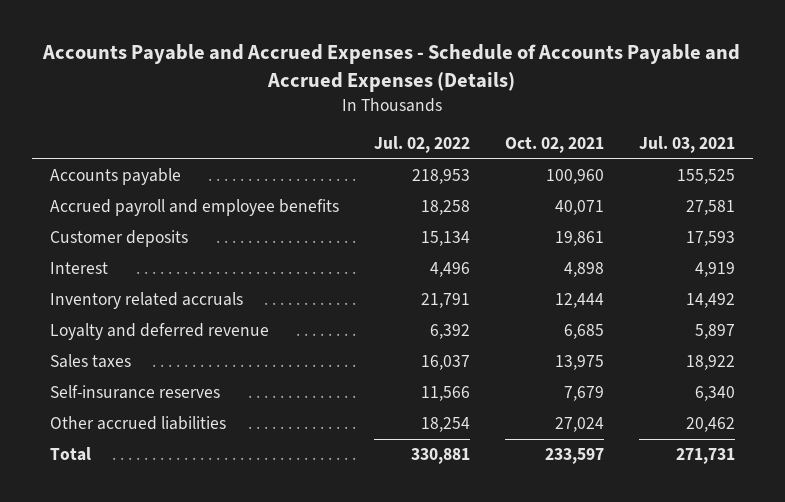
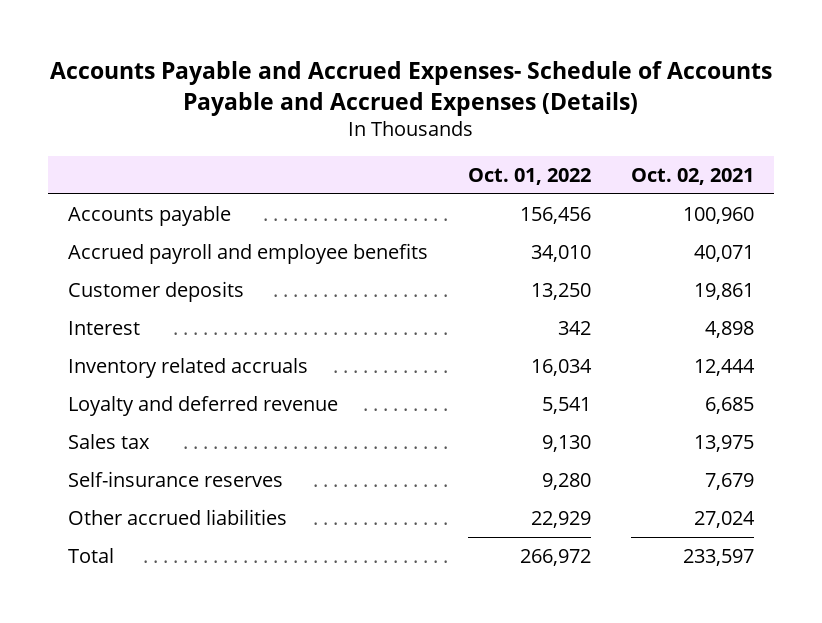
[42,44,741,92] Accounts Payable and Accrued Expenses - Schedule of Accounts Payable and Accrued Expenses (Details) -> [50,60,773,116] Accounts Payable and Accrued Expenses- Schedule of Accounts Payable and Accrued Expenses (Details)
[373,136,470,154] Jul. 02, 2022 -> none
[639,136,736,154] Jul. 03, 2021 -> none
none -> [468,167,592,185] Oct. 01, 2022
[49,354,131,369] Sales taxes -> [68,433,151,449] Sales tax

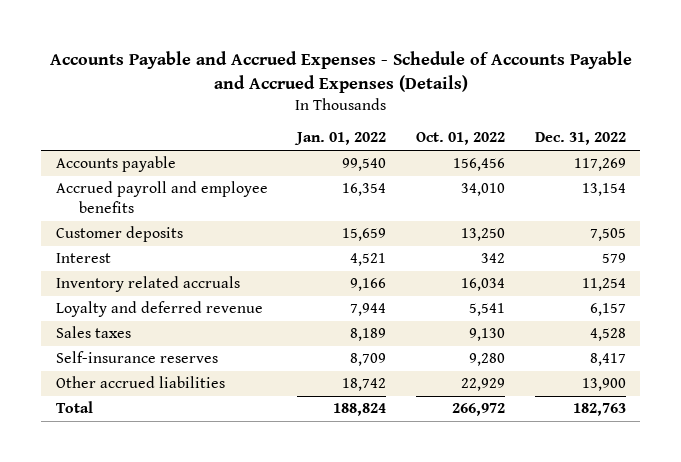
[50,60,773,116] Accounts Payable and Accrued Expenses- Schedule of Accounts Payable and Accrued Expenses (Details) -> [49,50,632,93] Accounts Payable and Accrued Expenses - Schedule of Accounts Payable and Accrued Expenses (Details)
[631,167,755,185] Oct. 02, 2021 -> none
none -> [294,132,387,146] Jan. 01, 2022
none -> [534,132,626,146] Dec. 31, 2022
[68,433,151,449] Sales tax -> [55,326,131,339] Sales taxes

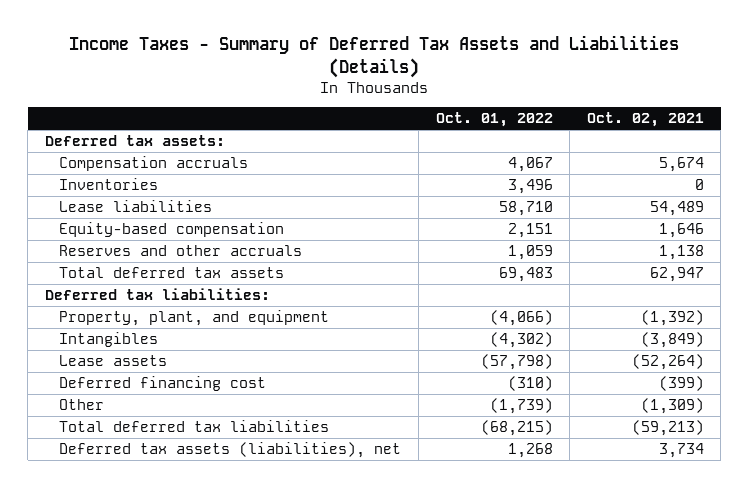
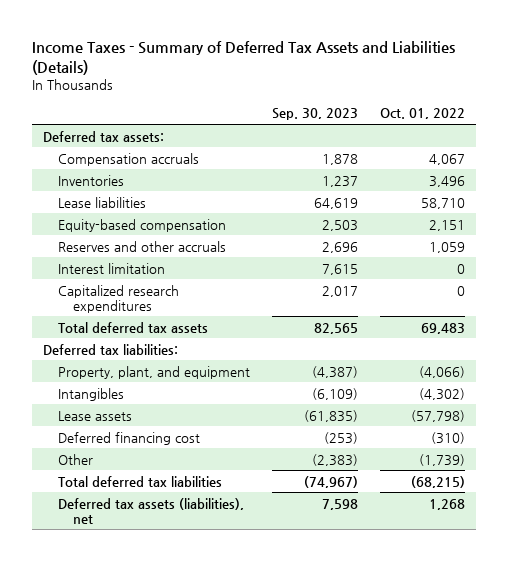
[586,112,704,128] Oct. 02, 2021 -> none
none -> [271,108,358,121] Sep. 30, 2023
none -> [58,262,166,274] Interest limitation
none -> [58,284,180,313] Capitalized research expenditures

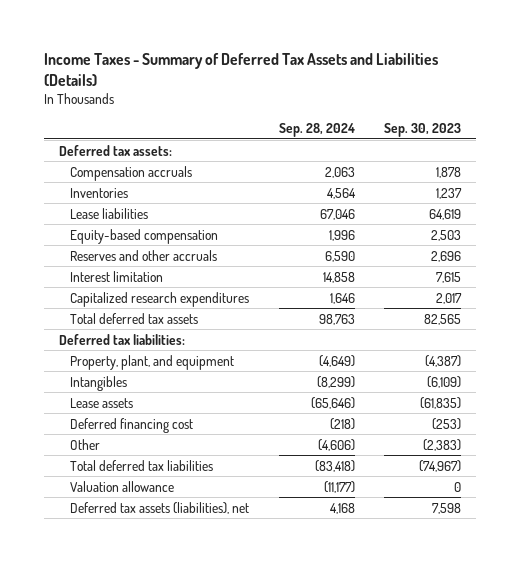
[379,108,465,120] Oct. 01, 2022 -> none
none -> [278,123,355,138] Sep. 28, 2024
none -> [70,480,175,492] Valuation allowance

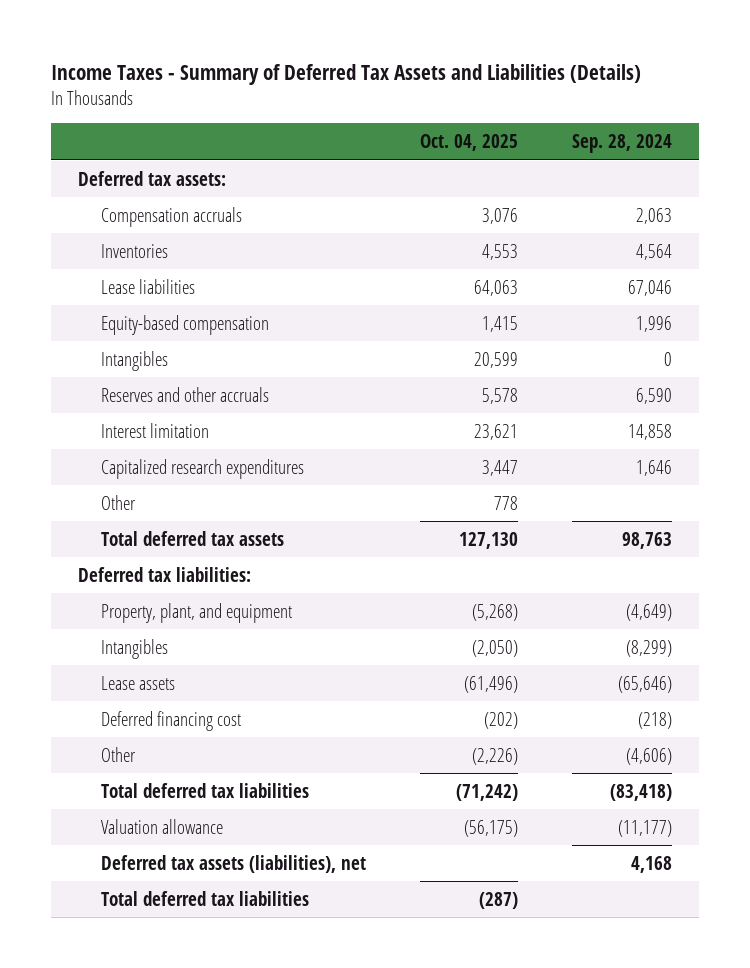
[384,123,462,138] Sep. 30, 2023 -> none
none -> [419,133,518,151] Oct. 04, 2025
none -> [101,350,169,371] Intangibles
none -> [101,494,137,510] Other
none -> [101,890,310,906] Total deferred tax liabilities

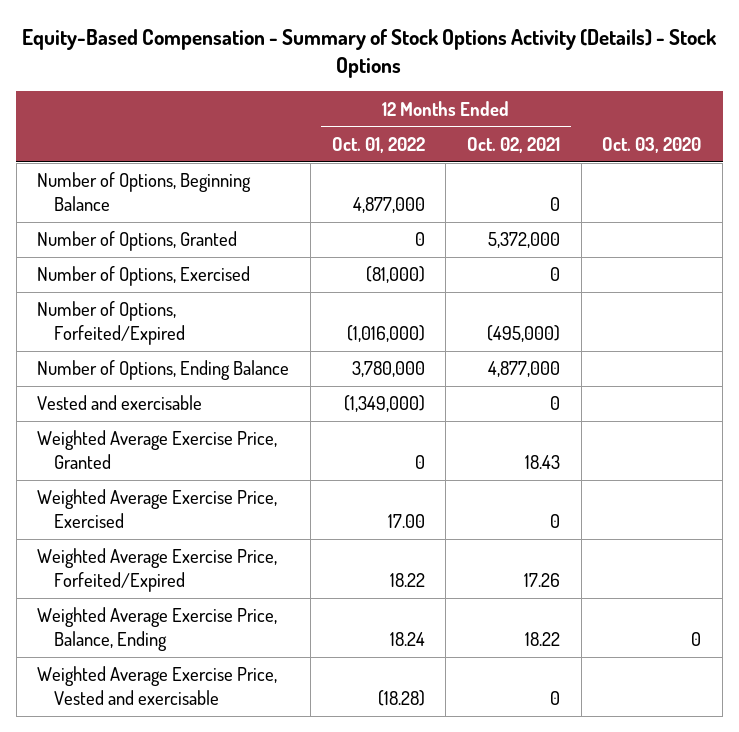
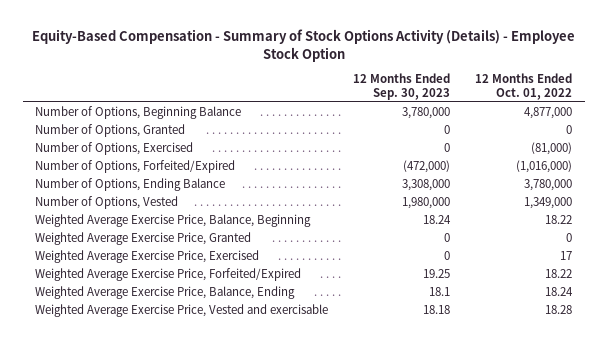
[22,28,718,79] Equity-Based Compensation - Summary of Stock Options Activity (Details) - Stock Options -> [31,28,575,62] Equity-Based Compensation - Summary of Stock Options Activity (Details) - Employee Stock Option
[467,136,561,153] Oct. 02, 2021 -> none
[602,136,702,153] Oct. 03, 2020 -> none
none -> [353,73,451,100] 12 Months Ended Sep. 30, 2023
[37,395,203,411] Vested and exercisable -> none
none -> [35,196,179,210] Number of Options, Vested
none -> [35,214,312,228] Weighted Average Exercise Price, Balance, Beginning
[387,513,425,528] 17.00 -> [560,251,573,261] 17
[377,689,425,706] (18.28) -> [545,305,573,315] 18.28

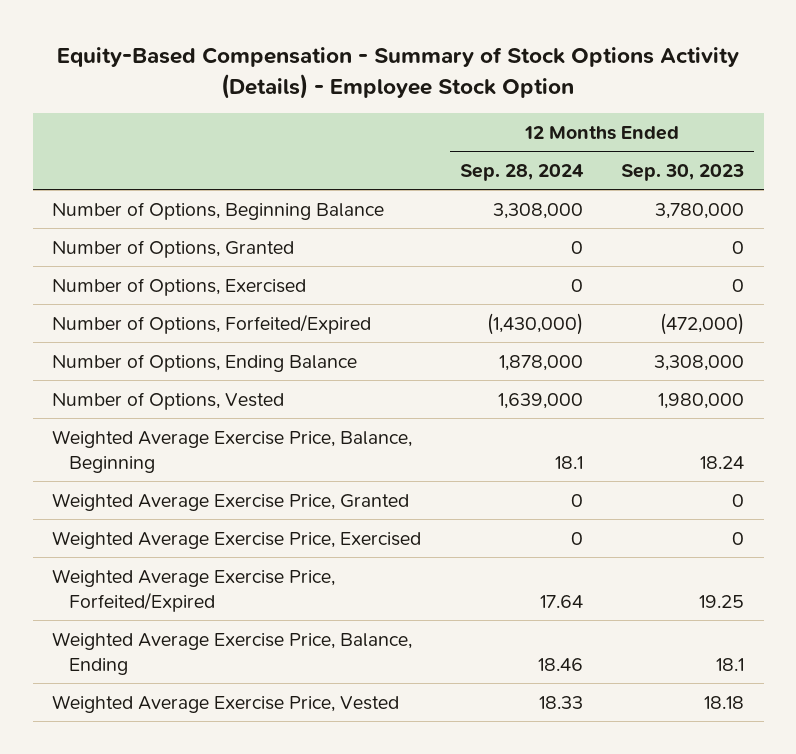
[475,73,573,100] 12 Months Ended Oct. 01, 2022 -> none
none -> [459,164,584,182] Sep. 28, 2024
[35,304,329,318] Weighted Average Exercise Price, Vested and exercisable -> [52,694,400,713] Weighted Average Exercise Price, Vested

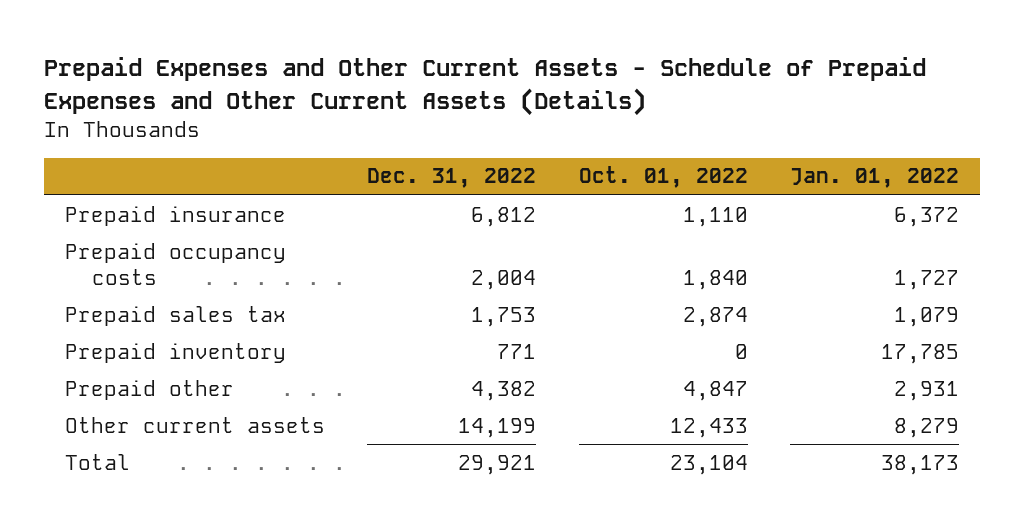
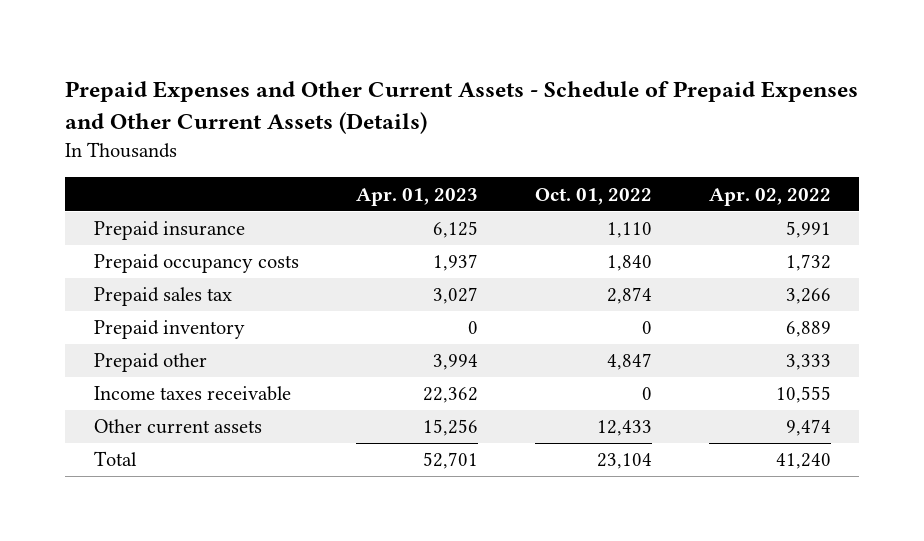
[367,168,537,189] Dec. 31, 2022 -> none
[789,168,959,189] Jan. 01, 2022 -> none
none -> [355,187,478,206] Apr. 01, 2023
none -> [708,187,831,206] Apr. 02, 2022
none -> [93,386,291,402] Income taxes receivable

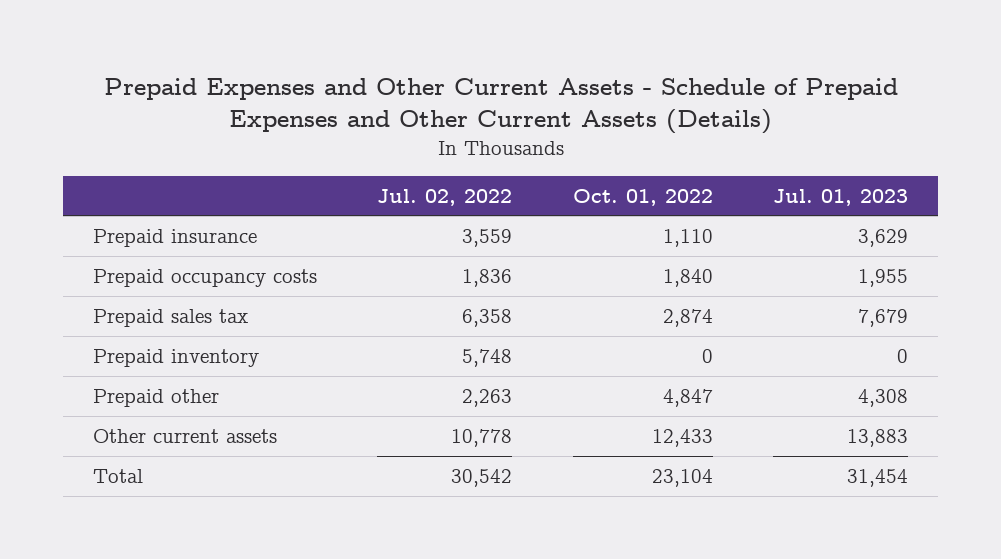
[355,187,478,206] Apr. 01, 2023 -> none
[708,187,831,206] Apr. 02, 2022 -> none
none -> [377,188,513,206] Jul. 02, 2022
none -> [773,188,909,206] Jul. 01, 2023
[93,386,291,402] Income taxes receivable -> none

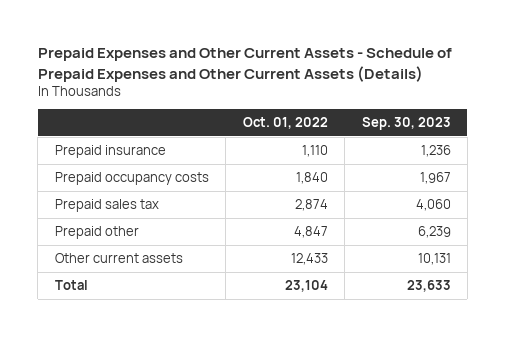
[377,188,513,206] Jul. 02, 2022 -> none
[773,188,909,206] Jul. 01, 2023 -> none
none -> [361,117,451,131] Sep. 30, 2023
[93,348,260,367] Prepaid inventory -> none

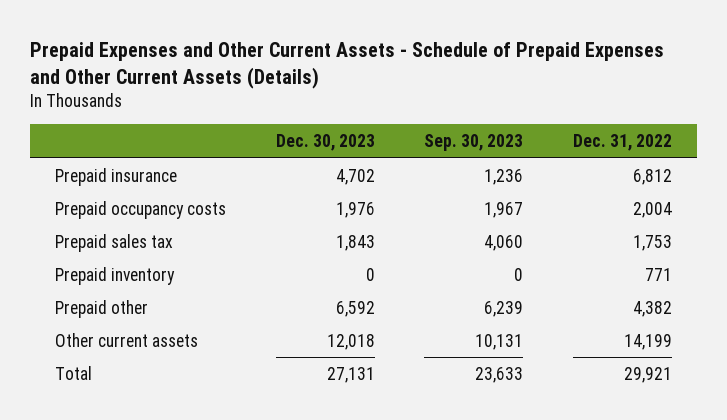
[242,117,328,130] Oct. 01, 2022 -> none
none -> [275,134,375,152] Dec. 30, 2023
none -> [573,134,673,152] Dec. 31, 2022
none -> [55,266,176,285] Prepaid inventory

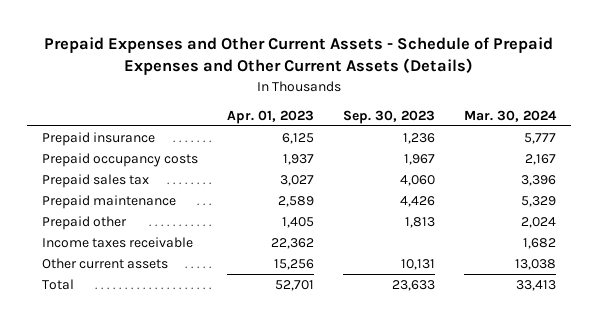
[275,134,375,152] Dec. 30, 2023 -> none
[573,134,673,152] Dec. 31, 2022 -> none
none -> [226,109,314,124] Apr. 01, 2023
none -> [464,109,558,122] Mar. 30, 2024
[55,266,176,285] Prepaid inventory -> none
none -> [41,195,176,210] Prepaid maintenance
[484,300,524,317] 6,239 -> [405,217,436,229] 1,813
none -> [41,237,193,249] Income taxes receivable

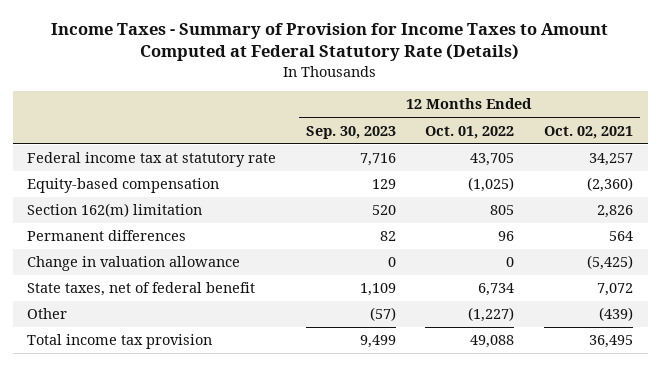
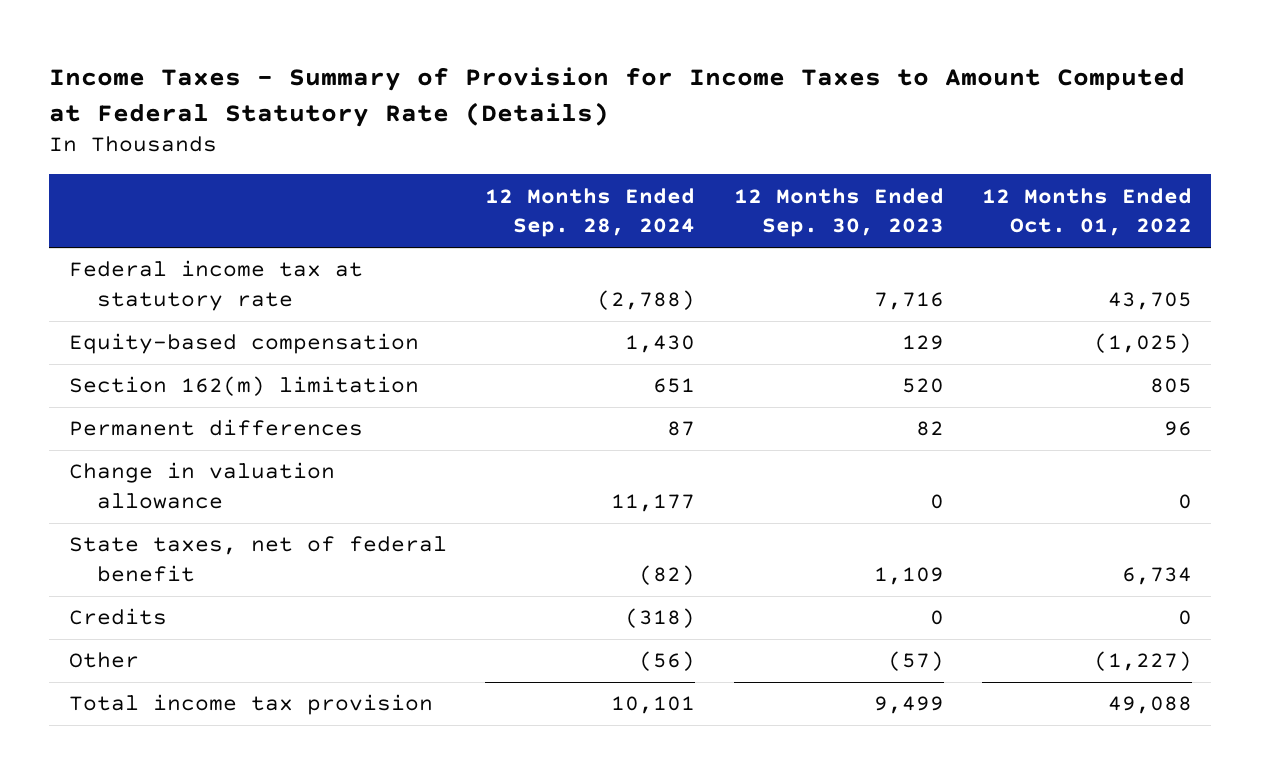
[544,125,634,139] Oct. 02, 2021 -> none
none -> [485,187,696,238] 12 Months Ended Sep. 28, 2024
none -> [68,608,167,626] Credits

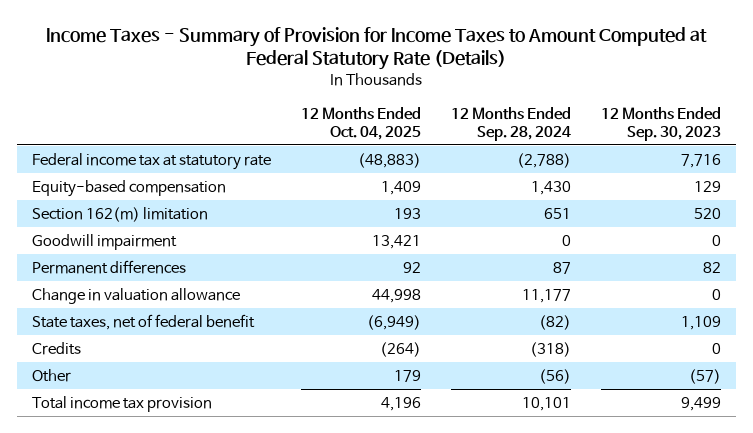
[982,187,1193,237] 12 Months Ended Oct. 01, 2022 -> none
none -> [300,107,421,140] 12 Months Ended Oct. 04, 2025
none -> [32,233,178,250] Goodwill impairment

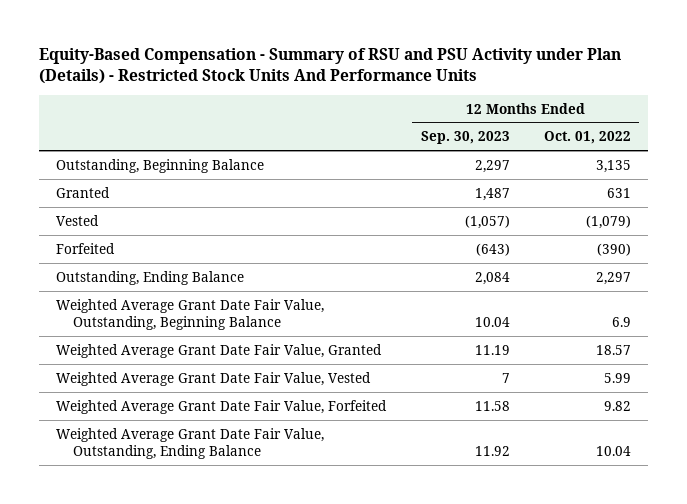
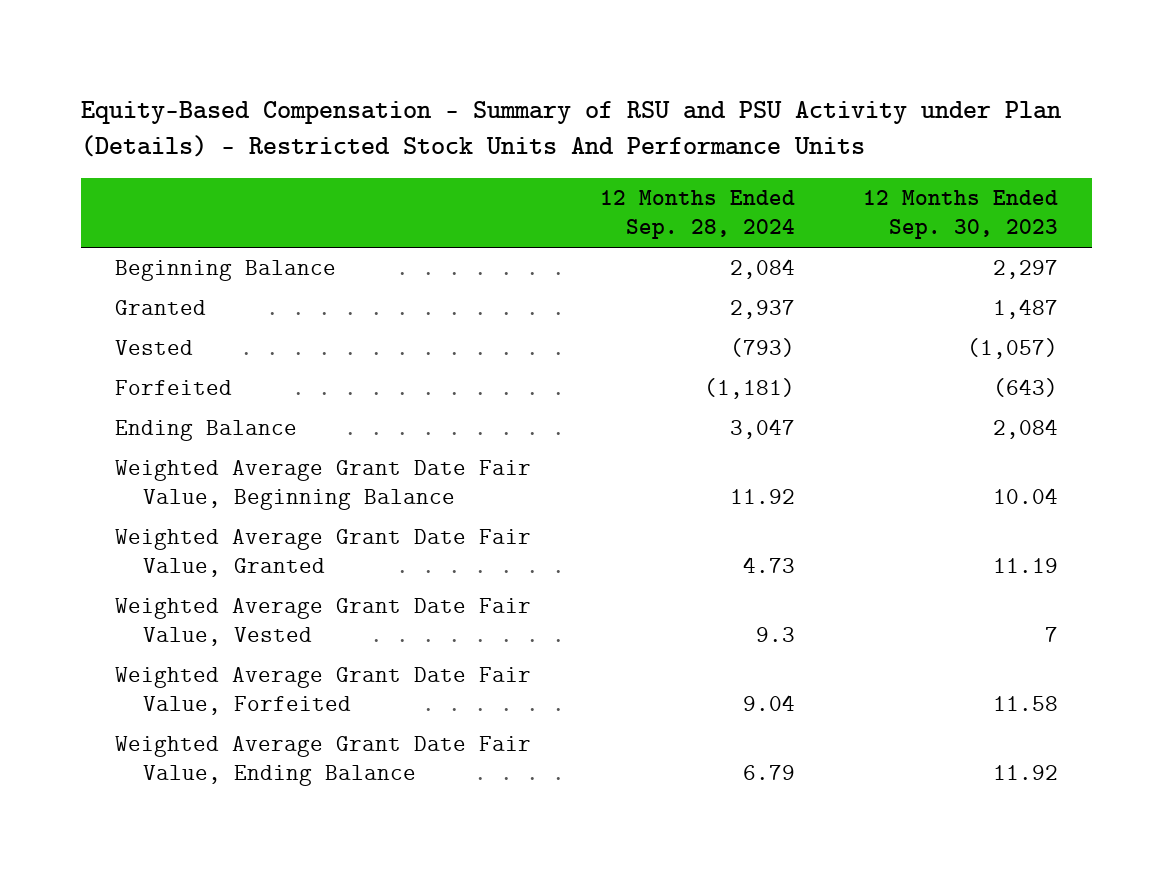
[543,131,631,145] Oct. 01, 2022 -> none
none -> [599,190,795,240] 12 Months Ended Sep. 28, 2024
[56,158,265,173] Outstanding, Beginning Balance -> [115,260,337,282] Beginning Balance
[56,270,245,285] Outstanding, Ending Balance -> [115,420,298,442] Ending Balance
[56,298,325,331] Weighted Average Grant Date Fair Value, Outstanding, Beginning Balance -> [115,460,532,511] Weighted Average Grant Date Fair Value, Beginning Balance
[56,427,325,460] Weighted Average Grant Date Fair Value, Outstanding, Ending Balance -> [115,736,532,787] Weighted Average Grant Date Fair Value, Ending Balance

